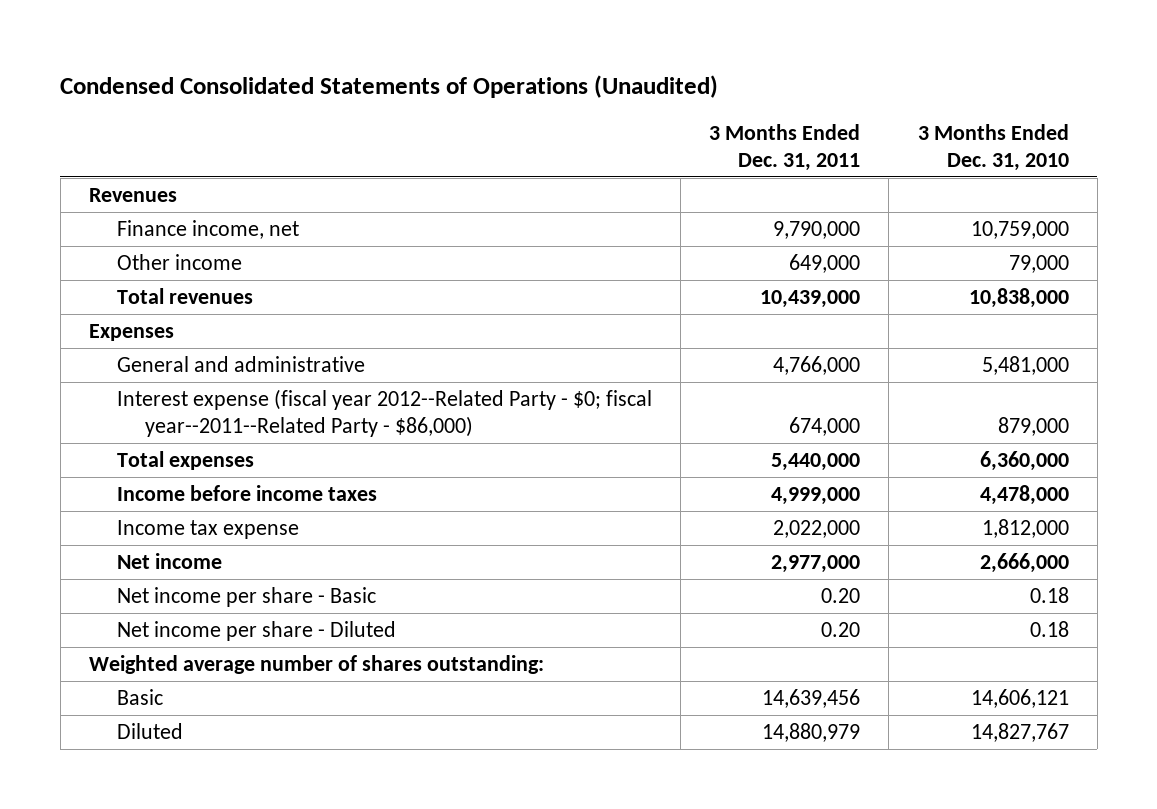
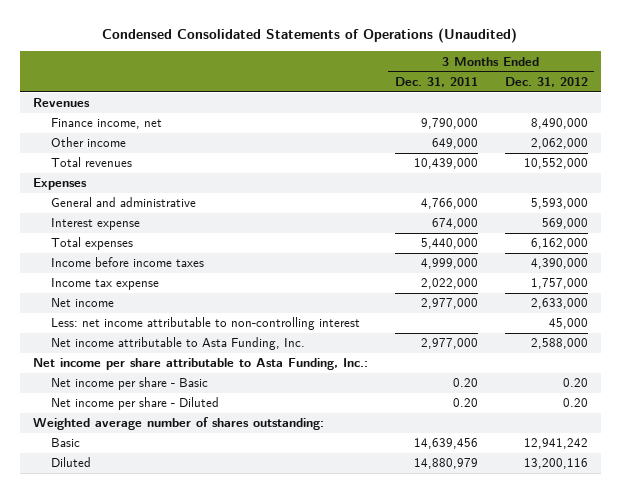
[917,123,1069,172] 3 Months Ended Dec. 31, 2010 -> none
none -> [504,76,588,87] Dec. 31, 2012
[116,388,652,438] Interest expense (fiscal year 2012--Related Party - $0; fiscal year--2011--Related Party - $86,000) -> [51,218,141,231] Interest expense
none -> [51,317,361,331] Less: net income attributable to non-controlling interest
none -> [51,337,306,351] Net income attributable to Asta Funding, Inc.
none -> [33,358,369,371] Net income per share attributable to Asta Funding, Inc.:

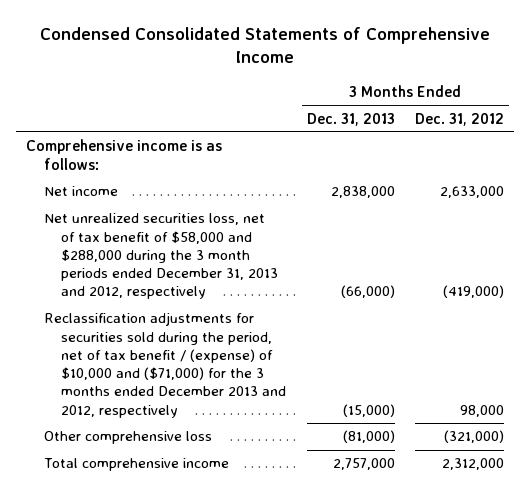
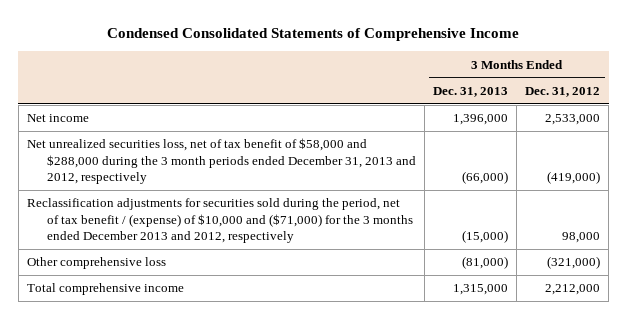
[26,139,223,170] Comprehensive income is as follows: -> none
[330,186,395,199] 2,838,000 -> [453,114,509,126] 1,396,000
[440,186,505,199] 2,633,000 -> [545,114,601,126] 2,533,000
[332,458,395,471] 2,757,000 -> [453,284,509,296] 1,315,000
[442,458,505,471] 2,312,000 -> [545,284,601,296] 2,212,000

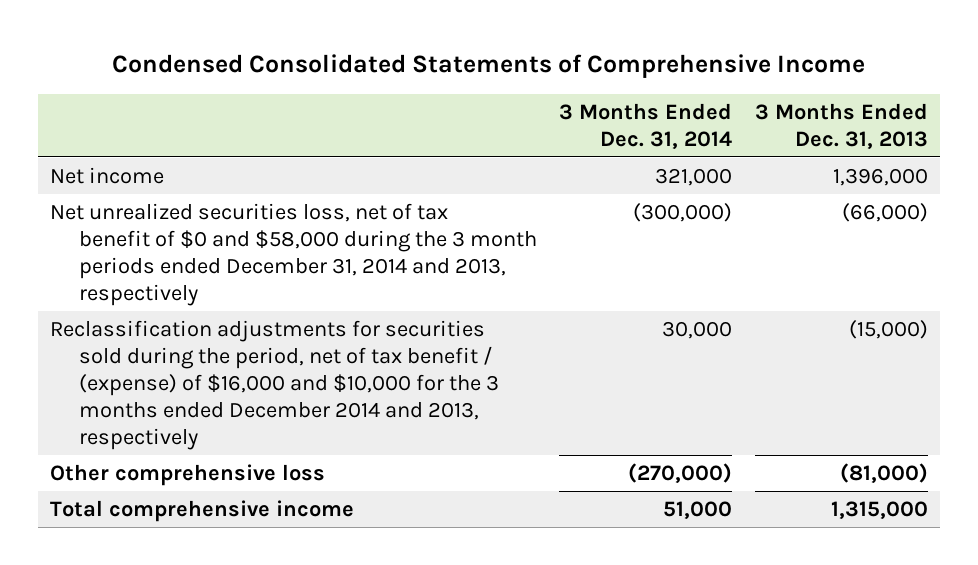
[525,86,601,97] Dec. 31, 2012 -> none
none -> [559,102,733,149] 3 Months Ended Dec. 31, 2014
[26,138,416,184] Net unrealized securities loss, net of tax benefit of $58,000 and $288,000 during the 3 month periods ended December 31, 2013 and 2012, respectively -> [49,202,537,306] Net unrealized securities loss, net of tax benefit of $0 and $58,000 during the 3 month periods ended December 31, 2014 and 2013, respectively
[26,198,413,243] Reclassification adjustments for securities sold during the period, net of tax benefit / (expense) of $10,000 and ($71,000) for the 3 months ended December 2013 and 2012, respectively -> [49,319,499,450] Reclassification adjustments for securities sold during the period, net of tax benefit / (expense) of $16,000 and $10,000 for the 3 months ended December 2014 and 2013, respectively

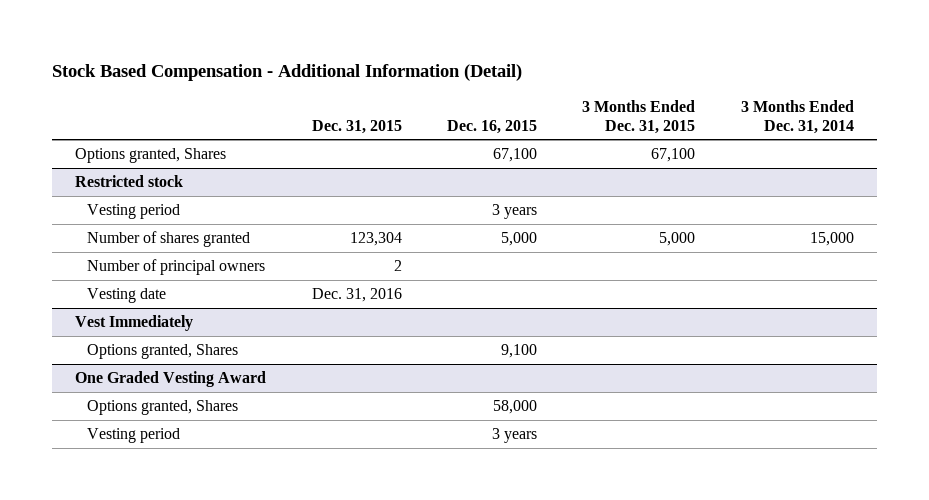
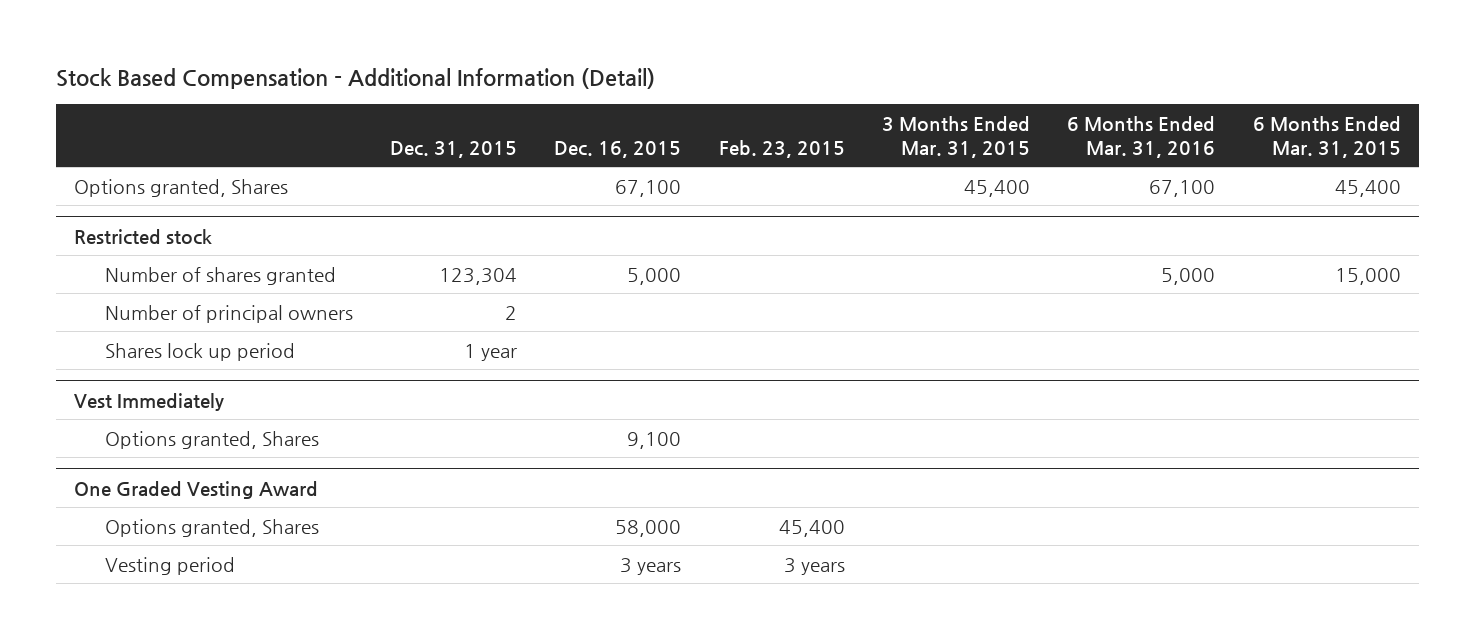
[582,100,696,134] 3 Months Ended Dec. 31, 2015 -> none
[740,100,854,134] 3 Months Ended Dec. 31, 2014 -> none
none -> [718,140,845,159] Feb. 23, 2015
none -> [881,116,1030,159] 3 Months Ended Mar. 31, 2015
none -> [1067,116,1216,159] 6 Months Ended Mar. 31, 2016
none -> [1252,116,1401,159] 6 Months Ended Mar. 31, 2015
[87,204,181,220] Vesting period -> none
[87,288,167,304] Vesting date -> none
none -> [104,342,295,361] Shares lock up period

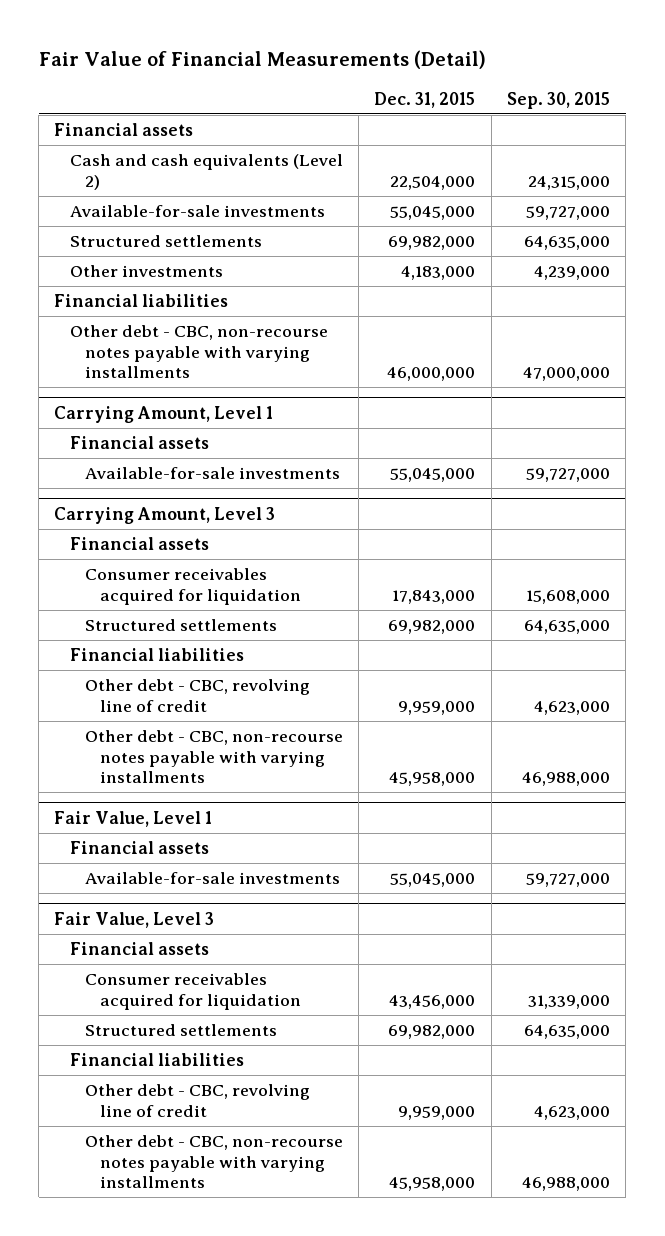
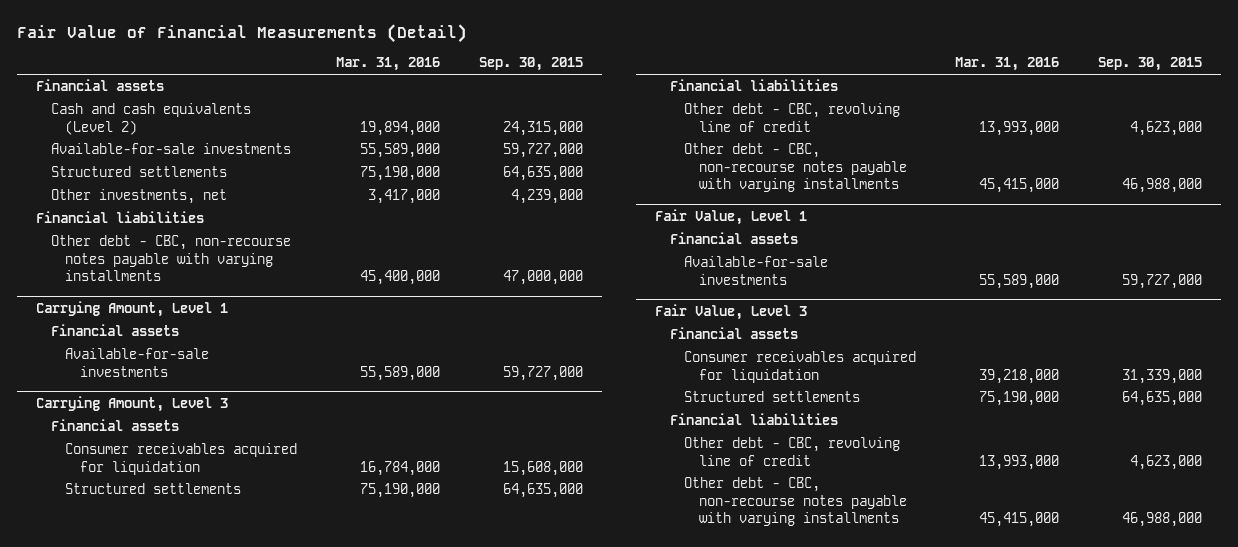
[374,91,476,108] Dec. 31, 2015 -> none
none -> [336,57,441,72] Mar. 31, 2016
[69,265,223,278] Other investments -> [50,189,227,205] Other investments, net

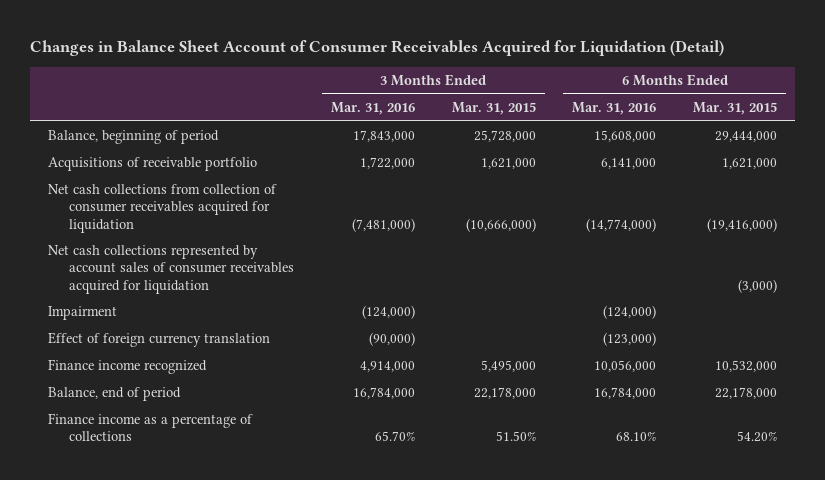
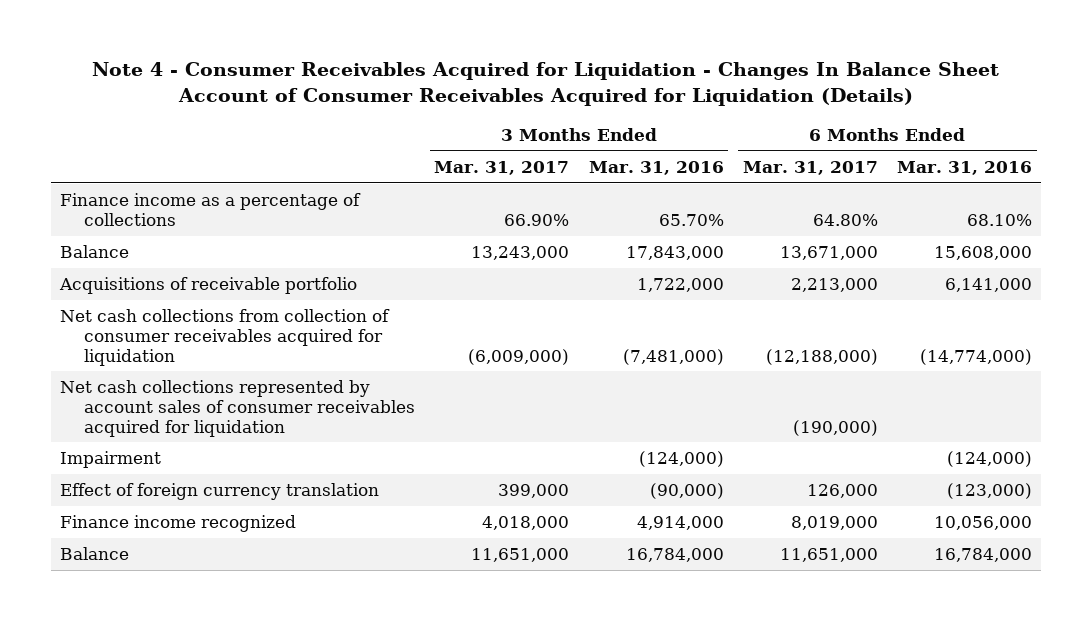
[29,40,724,57] Changes in Balance Sheet Account of Consumer Receivables Acquired for Liquidation (Detail) -> [92,62,1000,107] Note 4 - Consumer Receivables Acquired for Liquidation - Changes In Balance Sheet Account of Consumer Receivables Acquired for Liquidation (Details)
[451,102,536,116] Mar. 31, 2015 -> none
[692,102,777,116] Mar. 31, 2015 -> none
none -> [434,160,570,175] Mar. 31, 2017
none -> [742,160,878,175] Mar. 31, 2017
[48,413,254,442] Finance income as a percentage of collections -> [60,193,362,226] Finance income as a percentage of collections
[48,130,220,145] Balance, beginning of period -> [60,245,130,259] Balance
[48,387,182,402] Balance, end of period -> [60,547,130,561] Balance

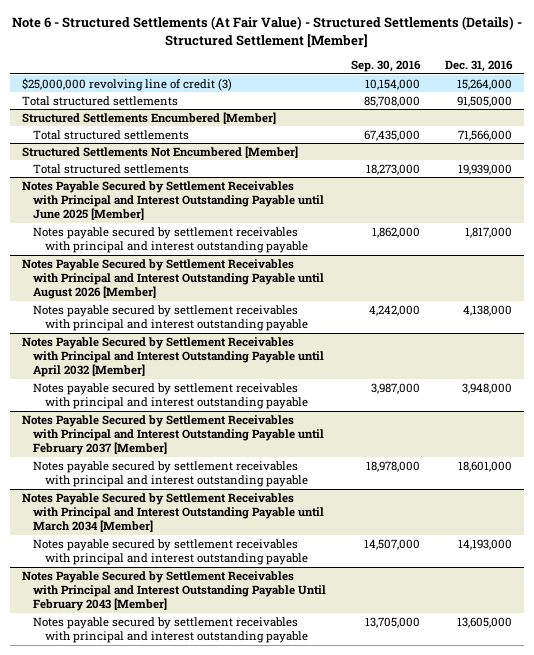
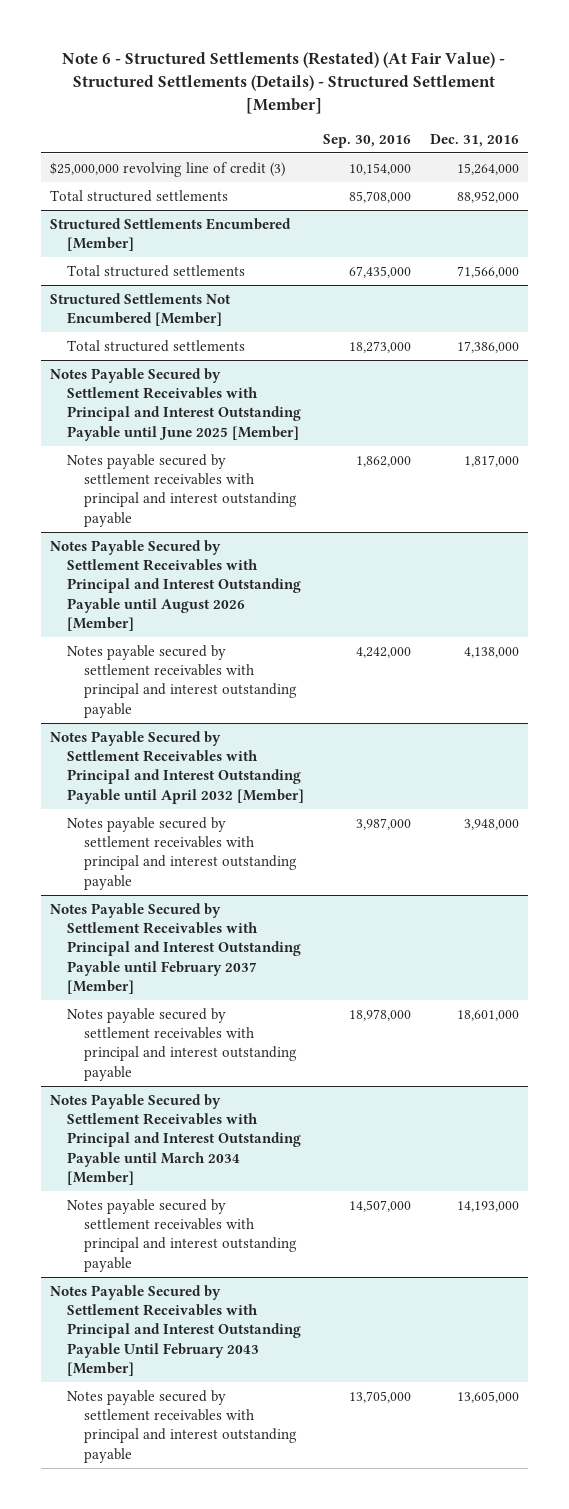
[11,16,522,48] Note 6 - Structured Settlements (At Fair Value) - Structured Settlements (Details) - Structured Settlement [Member] -> [62,51,506,115] Note 6 - Structured Settlements (Restated) (At Fair Value) - Structured Settlements (Details) - Structured Settlement [Member]
[456,95,512,107] 91,505,000 -> [456,190,519,203] 88,952,000
[457,163,512,175] 19,939,000 -> [456,340,519,353] 17,386,000

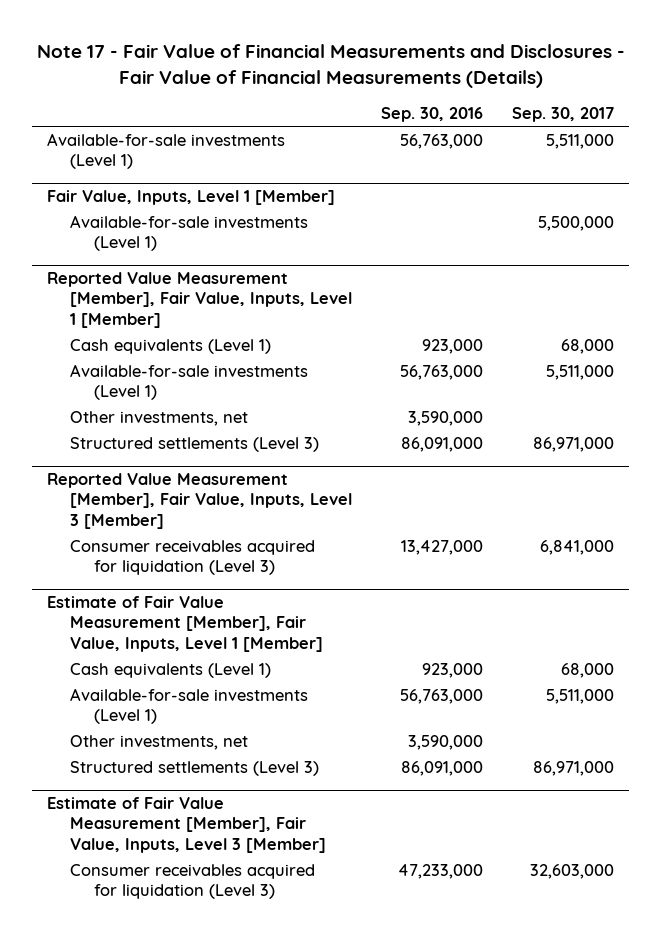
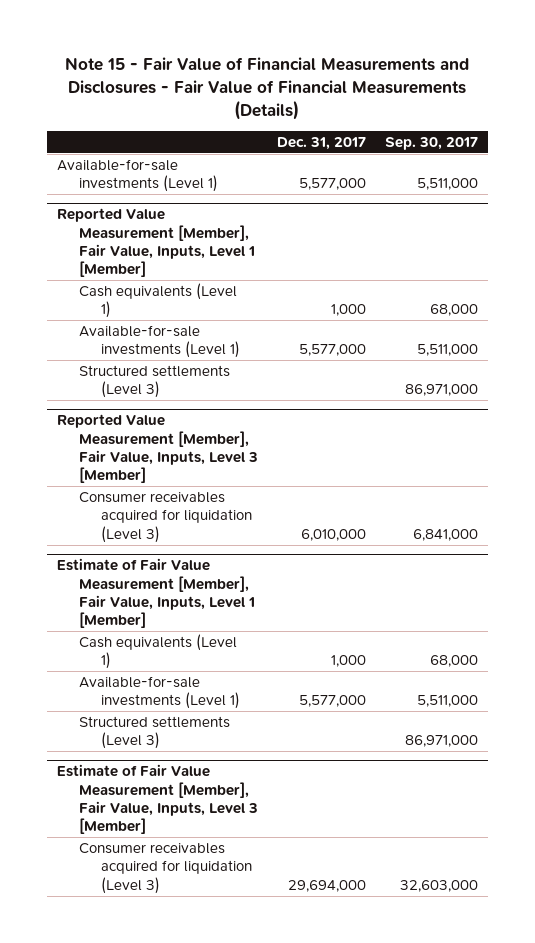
[36,43,625,88] Note 17 - Fair Value of Financial Measurements and Disclosures - Fair Value of Financial Measurements (Details) -> [65,57,470,120] Note 15 - Fair Value of Financial Measurements and Disclosures - Fair Value of Financial Measurements (Details)
[381,107,484,123] Sep. 30, 2016 -> none
none -> [276,136,366,150] Dec. 31, 2017
[46,189,335,205] Fair Value, Inputs, Level 1 [Member] -> none
[70,214,309,252] Available-for-sale investments (Level 1) -> none
[70,410,249,426] Other investments, net -> none
[70,734,249,750] Other investments, net -> none

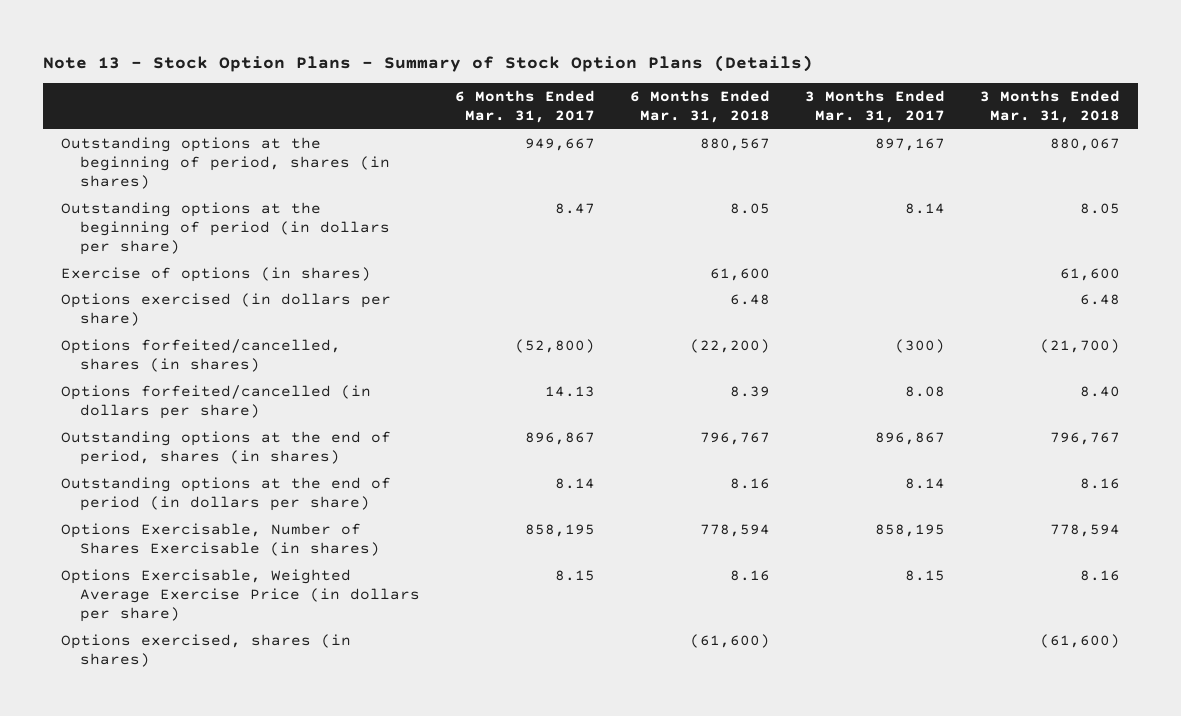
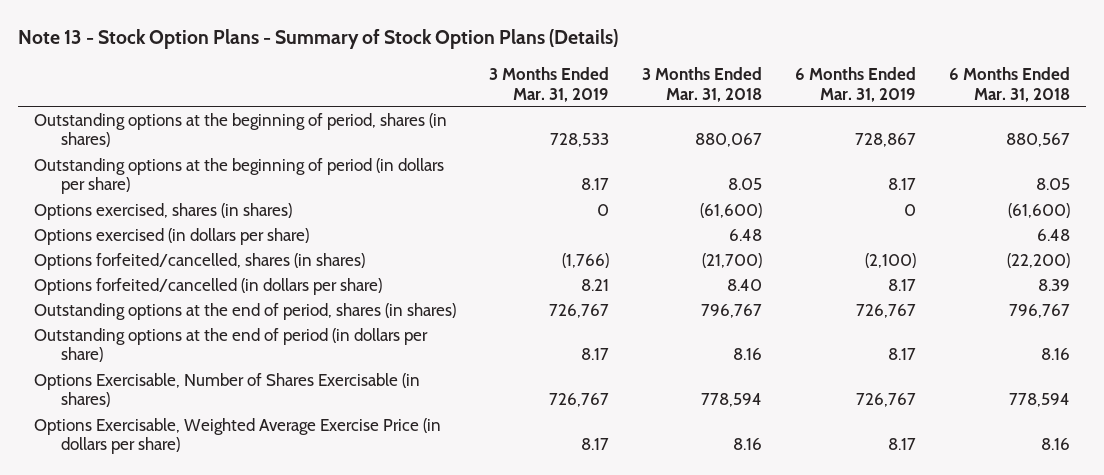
[454,90,595,124] 6 Months Ended Mar. 31, 2017 -> none
[805,90,946,124] 3 Months Ended Mar. 31, 2017 -> none
none -> [489,66,610,102] 3 Months Ended Mar. 31, 2019
none -> [794,66,916,102] 6 Months Ended Mar. 31, 2019
[60,266,371,282] Exercise of options (in shares) -> none
[60,633,351,668] Options exercised, shares (in shares) -> [34,202,293,220] Options exercised, shares (in shares)

